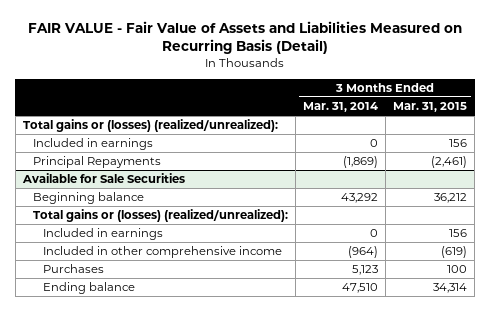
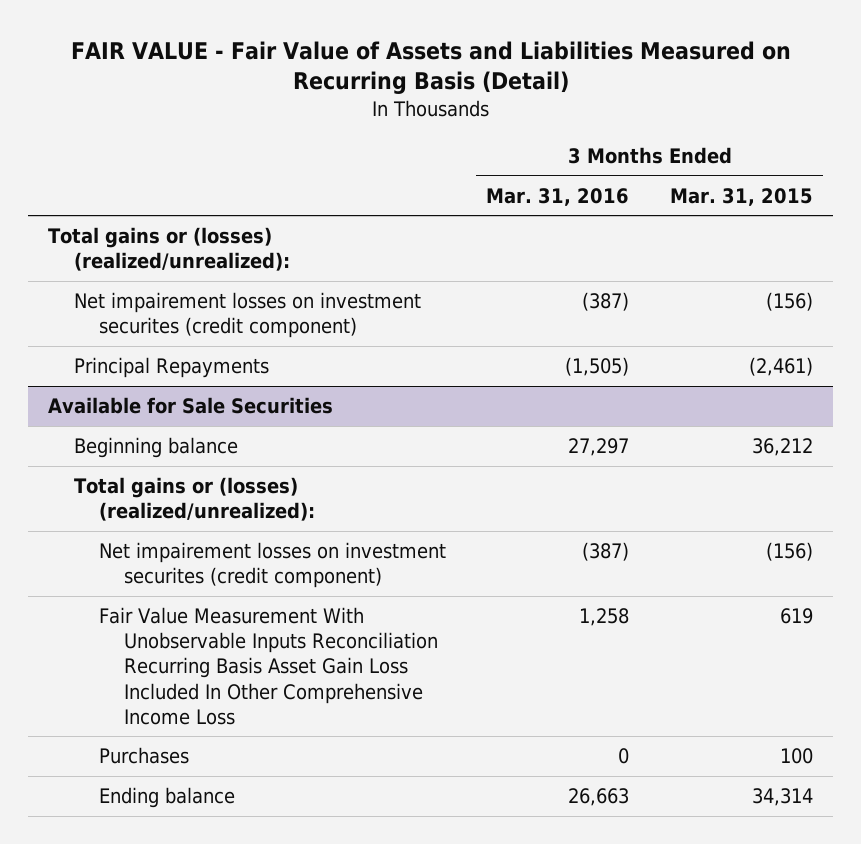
[303,102,379,113] Mar. 31, 2014 -> none
none -> [486,187,630,206] Mar. 31, 2016
[32,138,153,151] Included in earnings -> none
none -> [73,292,421,339] Net impairement losses on investment securites (credit component)
[43,228,164,241] Included in earnings -> none
none -> [98,542,446,589] Net impairement losses on investment securites (credit component)
[43,246,283,259] Included in other comprehensive income -> [98,607,439,725] Fair Value Measurement With Unobservable Inputs Reconciliation Recurring Basis Asset Gain Loss Included In Other Comprehensive Income Loss
[441,246,468,259] (619) -> [779,608,813,625] 619

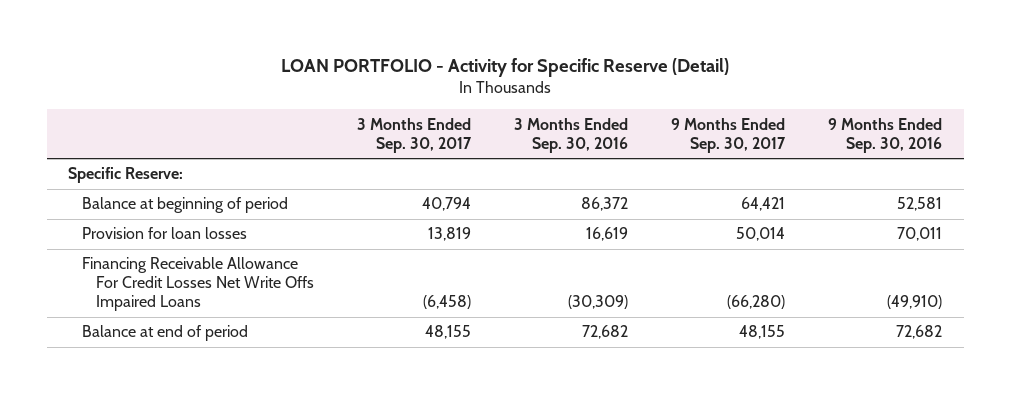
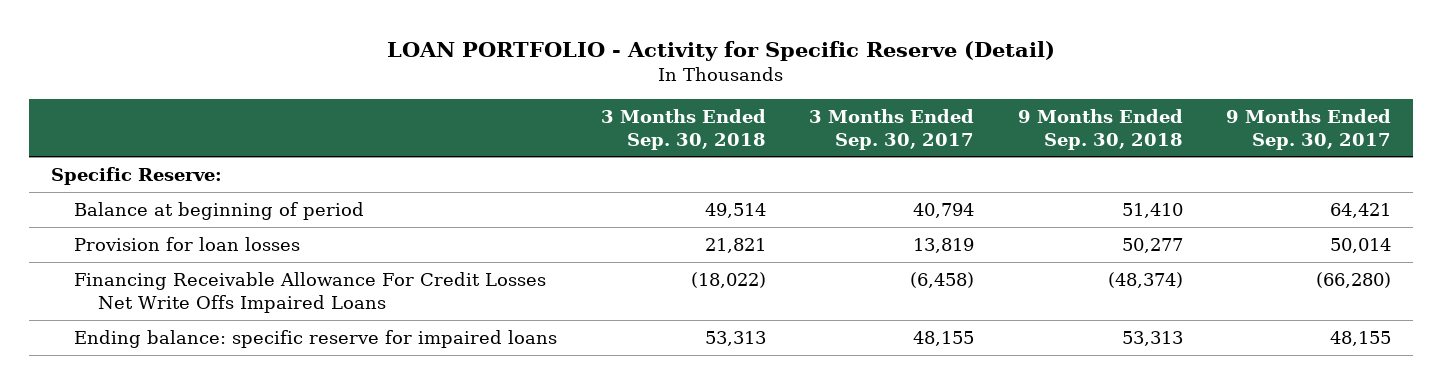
[513,117,628,153] 3 Months Ended Sep. 30, 2016 -> none
[828,117,943,153] 9 Months Ended Sep. 30, 2016 -> none
none -> [600,108,766,150] 3 Months Ended Sep. 30, 2018
none -> [1017,108,1183,150] 9 Months Ended Sep. 30, 2018
[82,325,249,342] Balance at end of period -> [74,329,558,348] Ending balance: specific reserve for impaired loans

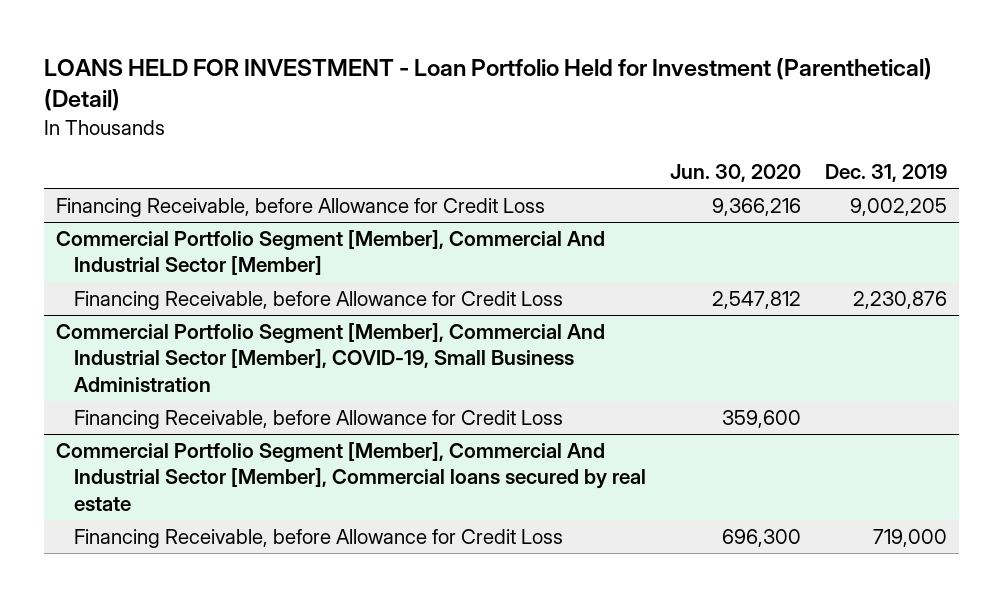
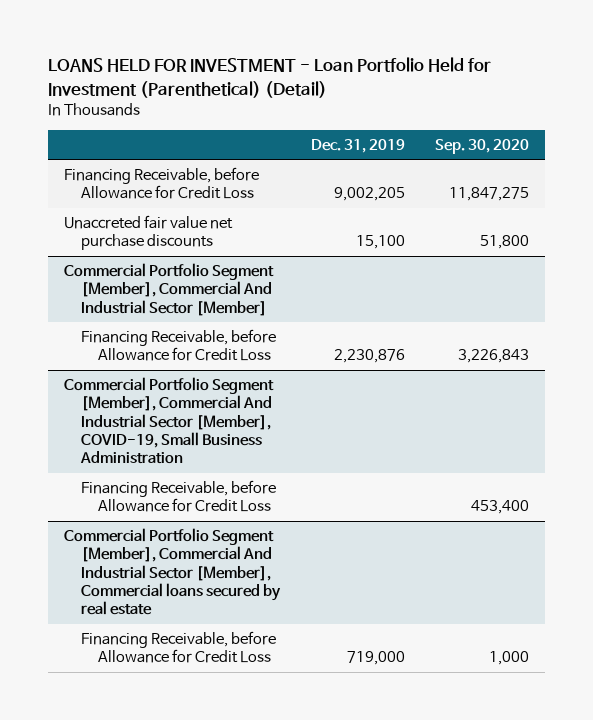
[670,164,802,183] Jun. 30, 2020 -> none
none -> [435,138,530,154] Sep. 30, 2020
none -> [63,215,233,251] Unaccreted fair value net purchase discounts

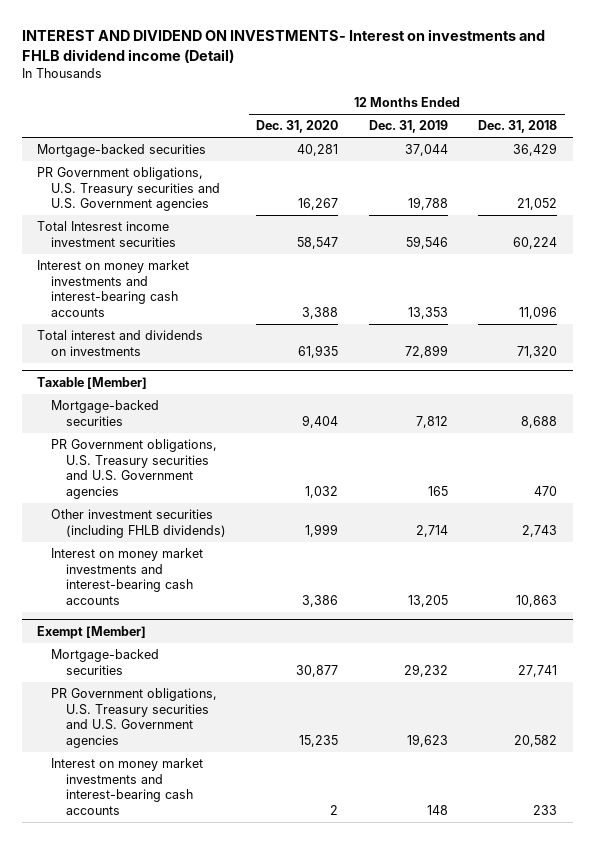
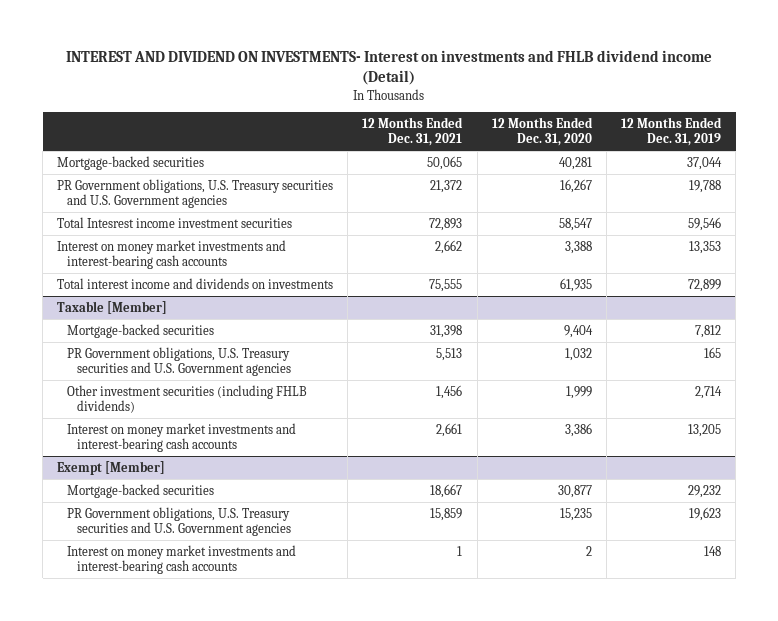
[478,120,558,134] Dec. 31, 2018 -> none
none -> [362,117,464,147] 12 Months Ended Dec. 31, 2021
[36,330,203,356] Total interest and dividends on investments -> [57,277,334,289] Total interest income and dividends on investments

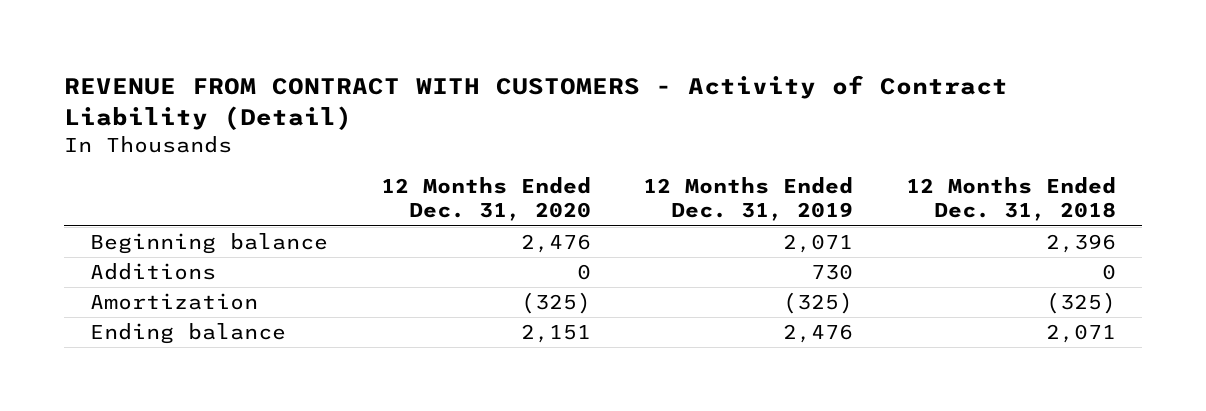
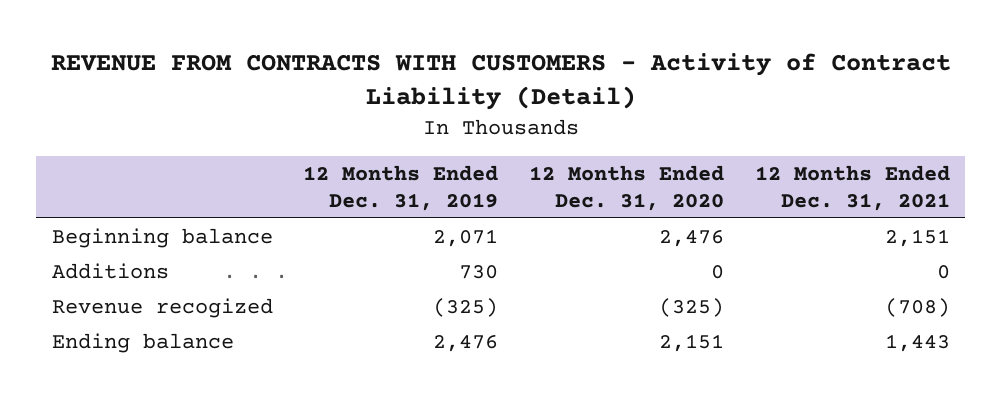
[63,75,1008,130] REVENUE FROM CONTRACT WITH CUSTOMERS - Activity of Contract Liability (Detail) -> [50,53,951,111] REVENUE FROM CONTRACTS WITH CUSTOMERS - Activity of Contract Liability (Detail)
[906,177,1117,222] 12 Months Ended Dec. 31, 2018 -> none
none -> [754,164,950,211] 12 Months Ended Dec. 31, 2021
[89,293,258,311] Amortization -> [51,297,273,318] Revenue recogized

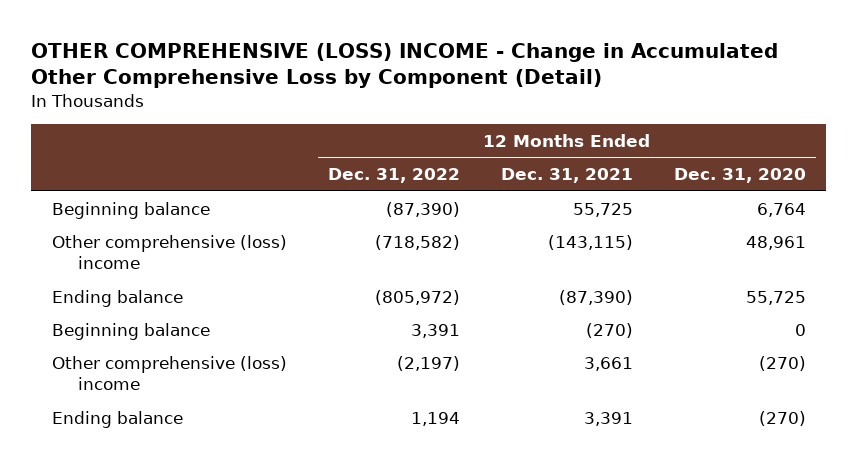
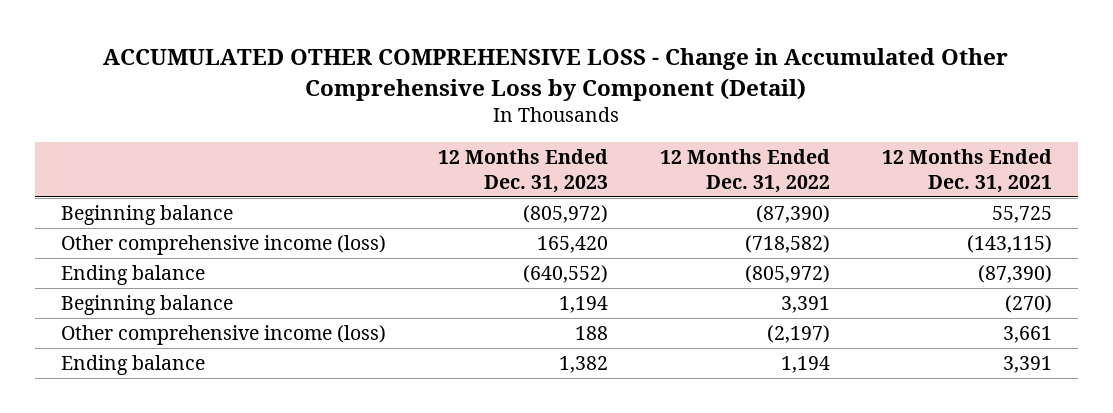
[31,42,779,89] OTHER COMPREHENSIVE (LOSS) INCOME - Change in Accumulated Other Comprehensive Loss by Component (Detail) -> [103,48,1009,101] ACCUMULATED OTHER COMPREHENSIVE LOSS - Change in Accumulated Other Comprehensive Loss by Component (Detail)
[673,168,806,184] Dec. 31, 2020 -> none
none -> [437,149,608,193] 12 Months Ended Dec. 31, 2023
[51,234,287,270] Other comprehensive (loss) income -> [60,235,386,256] Other comprehensive income (loss)
[51,355,287,391] Other comprehensive (loss) income -> [60,325,386,346] Other comprehensive income (loss)

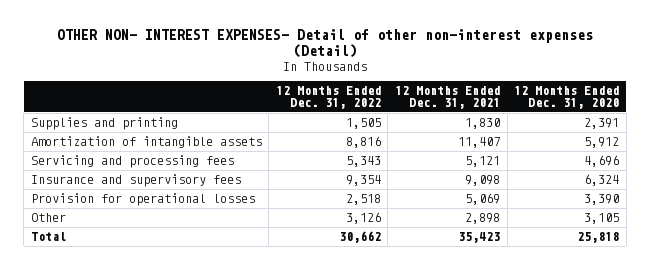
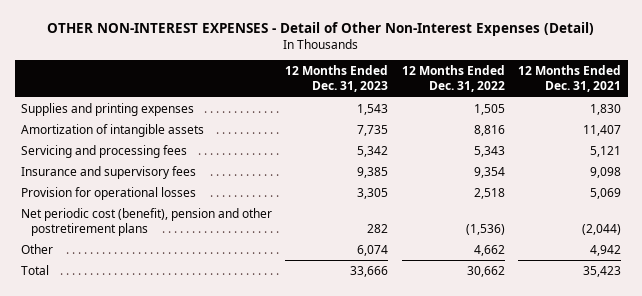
[56,29,593,59] OTHER NON- INTEREST EXPENSES- Detail of other non-interest expenses (Detail) -> [47,21,595,36] OTHER NON-INTEREST EXPENSES - Detail of Other Non-Interest Expenses (Detail)
[514,86,620,110] 12 Months Ended Dec. 31, 2020 -> none
none -> [285,65,389,93] 12 Months Ended Dec. 31, 2023
[30,117,178,131] Supplies and printing -> [21,102,195,116] Supplies and printing expenses
none -> [21,207,273,236] Net periodic cost (benefit), pension and other postretirement plans
[345,212,381,225] 3,126 -> [473,244,505,256] 4,662
[464,213,500,225] 2,898 -> [590,244,622,256] 4,942

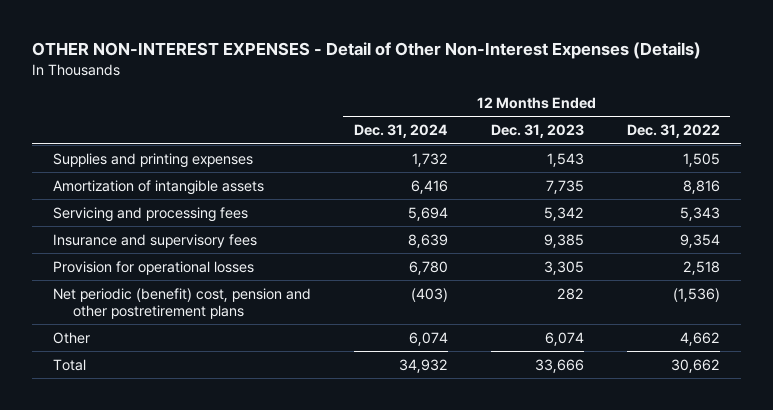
[47,21,595,36] OTHER NON-INTEREST EXPENSES - Detail of Other Non-Interest Expenses (Detail) -> [32,41,702,59] OTHER NON-INTEREST EXPENSES - Detail of Other Non-Interest Expenses (Details)
[518,65,622,93] 12 Months Ended Dec. 31, 2021 -> none
none -> [354,124,449,139] Dec. 31, 2024
[21,207,273,236] Net periodic cost (benefit), pension and other postretirement plans -> [53,287,312,320] Net periodic (benefit) cost, pension and other postretirement plans

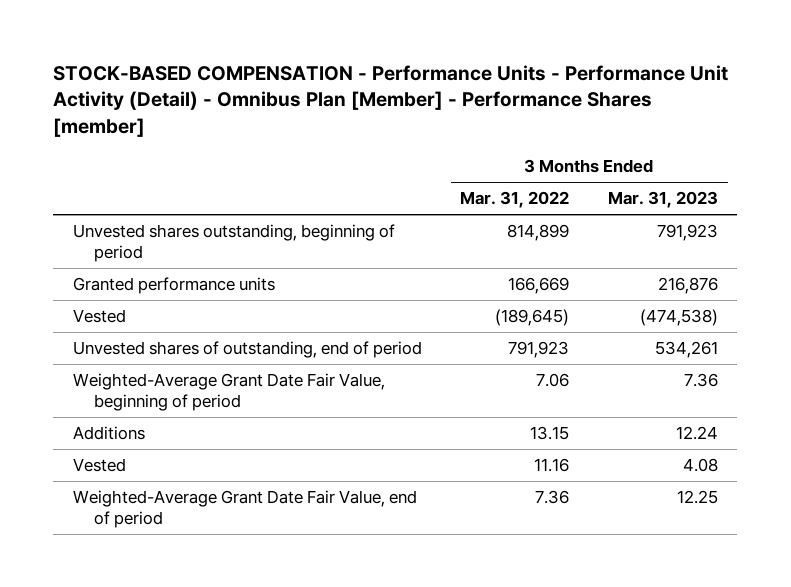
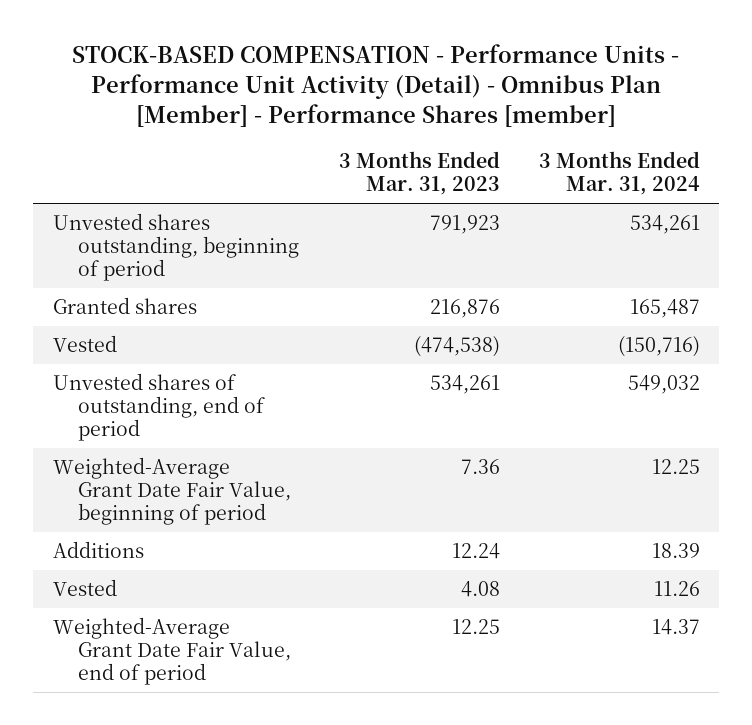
[460,191,570,209] Mar. 31, 2022 -> none
none -> [538,151,700,196] 3 Months Ended Mar. 31, 2024
[72,277,275,295] Granted performance units -> [52,296,197,314] Granted shares

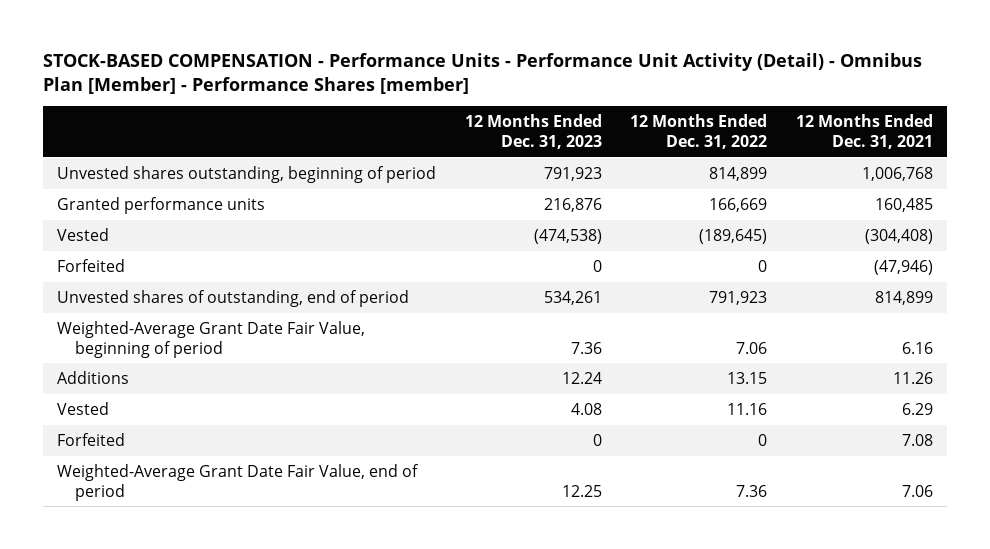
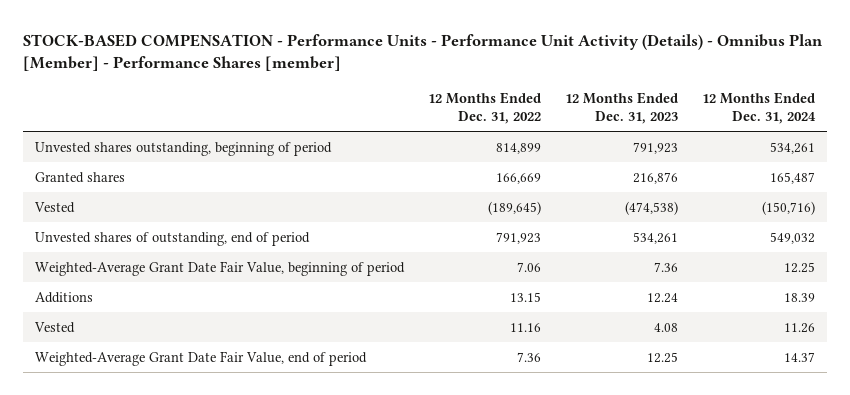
[42,52,922,94] STOCK-BASED COMPENSATION - Performance Units - Performance Unit Activity (Detail) - Omnibus Plan [Member] - Performance Shares [member] -> [23,33,824,72] STOCK-BASED COMPENSATION - Performance Units - Performance Unit Activity (Details) - Omnibus Plan [Member] - Performance Shares [member]
[795,113,933,149] 12 Months Ended Dec. 31, 2021 -> none
none -> [701,91,816,125] 12 Months Ended Dec. 31, 2024
[56,196,265,214] Granted performance units -> [35,171,126,183] Granted shares
[56,258,125,272] Forfeited -> none
[56,432,125,446] Forfeited -> none

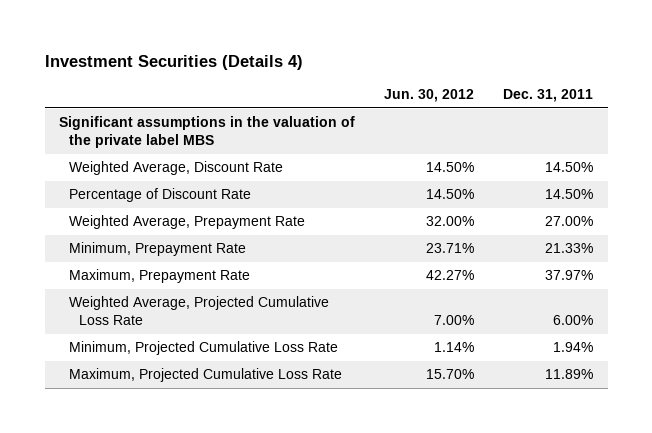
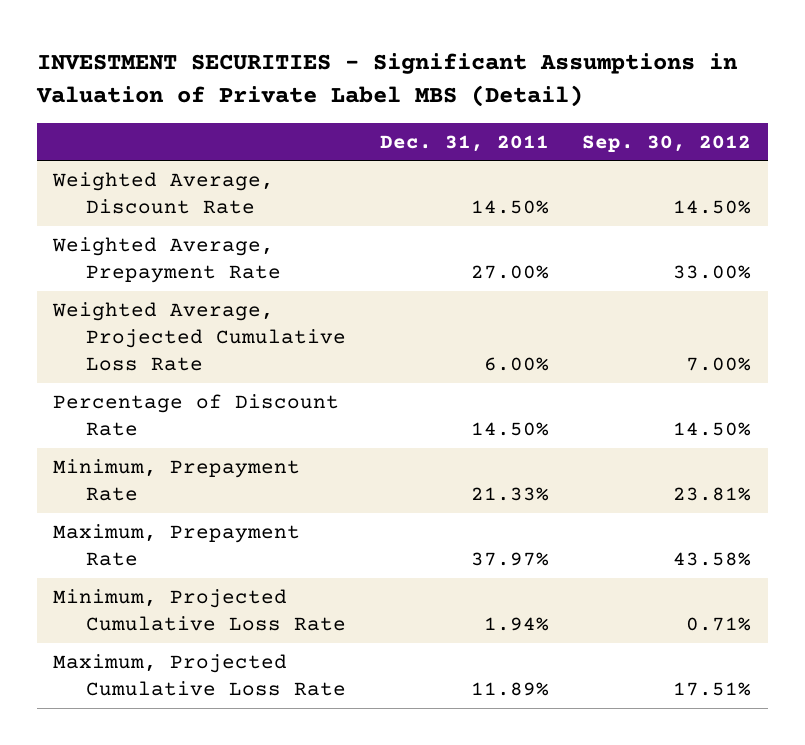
[44,54,303,70] Investment Securities (Details 4) -> [35,53,738,107] INVESTMENT SECURITIES - Significant Assumptions in Valuation of Private Label MBS (Detail)
[384,89,475,103] Jun. 30, 2012 -> none
none -> [582,134,752,152] Sep. 30, 2012
[59,116,356,149] Significant assumptions in the valuation of the private label MBS -> none
[69,296,330,326] Weighted Average, Projected Cumulative Loss Rate -> [52,301,347,372] Weighted Average, Projected Cumulative Loss Rate
[69,188,252,203] Percentage of Discount Rate -> [53,393,340,437] Percentage of Discount Rate

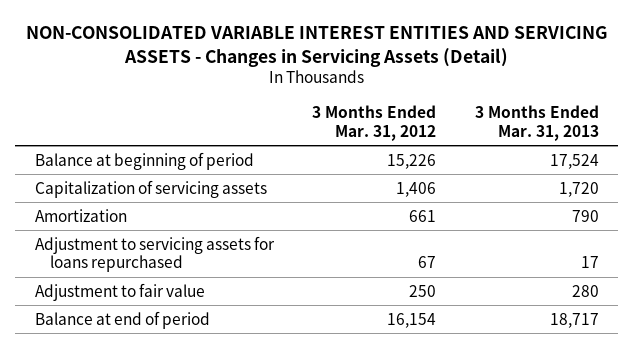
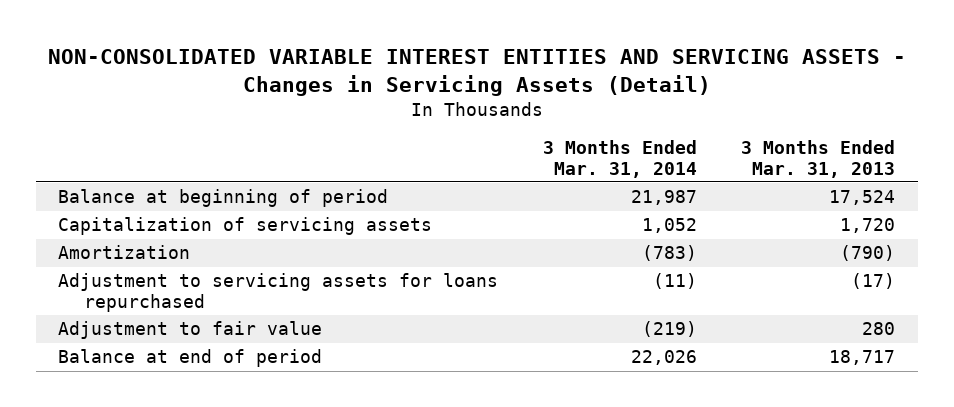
[312,105,437,142] 3 Months Ended Mar. 31, 2012 -> none
none -> [542,140,697,178] 3 Months Ended Mar. 31, 2014
[571,209,599,222] 790 -> [840,245,896,262] (790)
[580,256,599,269] 17 -> [851,273,896,290] (17)

